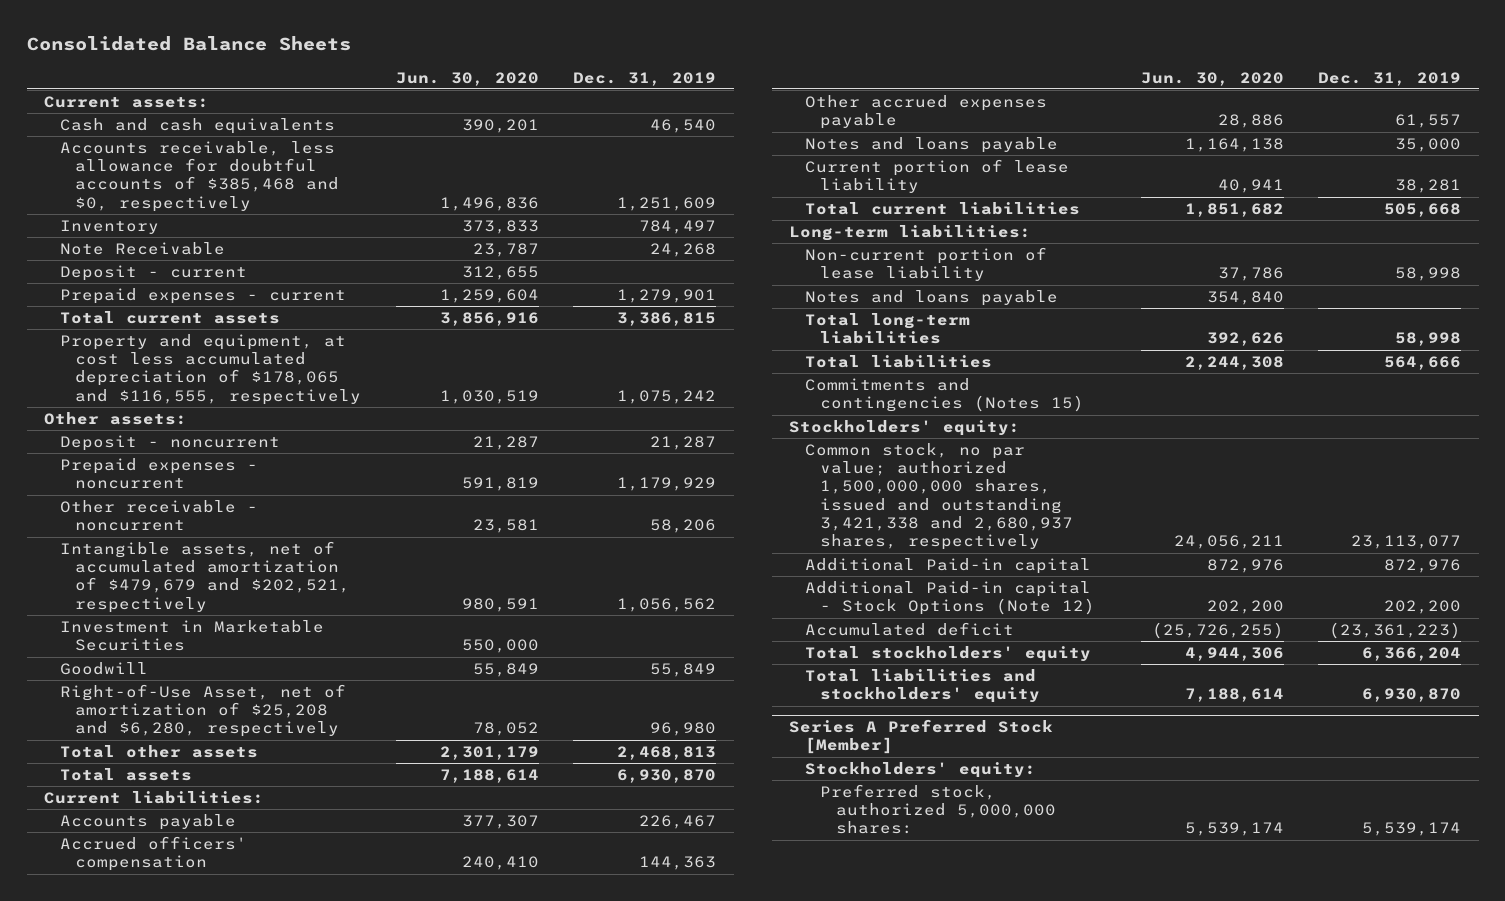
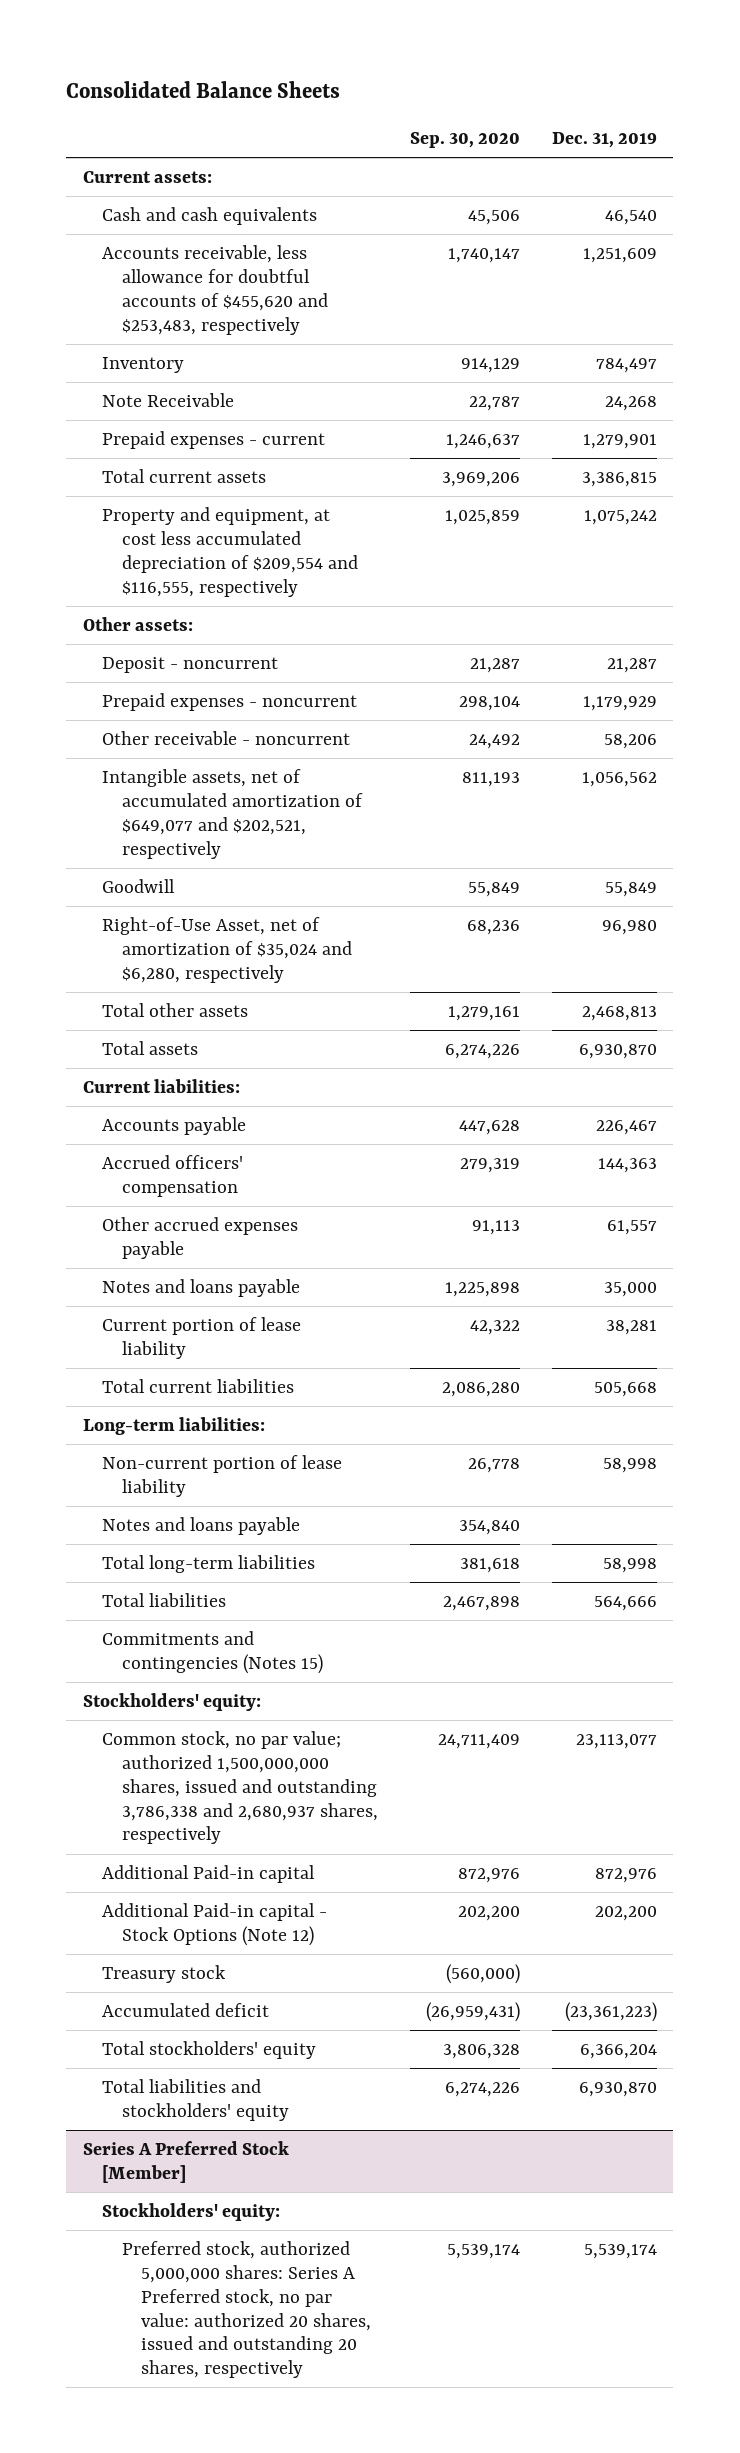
[395,71,539,86] Jun. 30, 2020 -> none
none -> [409,131,520,148] Sep. 30, 2020
[59,140,340,212] Accounts receivable, less allowance for doubtful accounts of $385,468 and $0, respectively -> [102,245,328,335] Accounts receivable, less allowance for doubtful accounts of $455,620 and $253,483, respectively
[59,264,247,281] Deposit - current -> none
[59,333,362,405] Property and equipment, at cost less accumulated depreciation of $178,065 and $116,555, respectively -> [102,507,358,597] Property and equipment, at cost less accumulated depreciation of $209,554 and $116,555, respectively
[59,619,324,652] Investment in Marketable Securities -> none
[59,540,351,613] Intangible assets, net of accumulated amortization of $479,679 and $202,521, respectively -> [102,769,363,859] Intangible assets, net of accumulated amortization of $649,077 and $202,521, respectively
[59,683,346,738] Right-of-Use Asset, net of amortization of $25,208 and $6,280, respectively -> [102,917,352,983] Right-of-Use Asset, net of amortization of $35,024 and $6,280, respectively
[804,442,1074,551] Common stock, no par value; authorized 1,500,000,000 shares, issued and outstanding 3,421,338 and 2,680,937 shares, respectively -> [102,1731,378,1845] Common stock, no par value; authorized 1,500,000,000 shares, issued and outstanding 3,786,338 and 2,680,937 shares, respectively
none -> [102,1965,227,1984] Treasury stock
[820,783,1057,835] Preferred stock, authorized 5,000,000 shares: -> [121,2241,372,2379] Preferred stock, authorized 5,000,000 shares: Series A Preferred stock, no par value: authorized 20 shares, issued and outstanding 20 shares, respectively

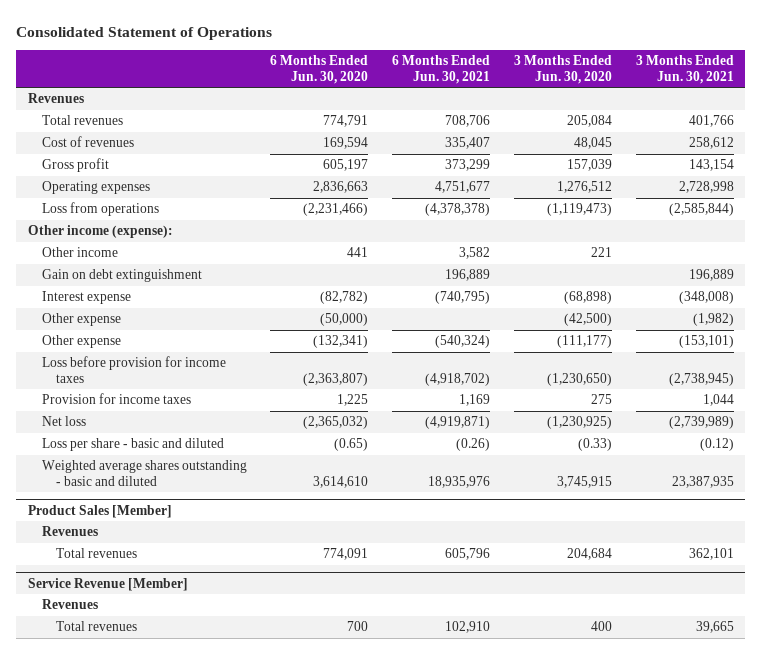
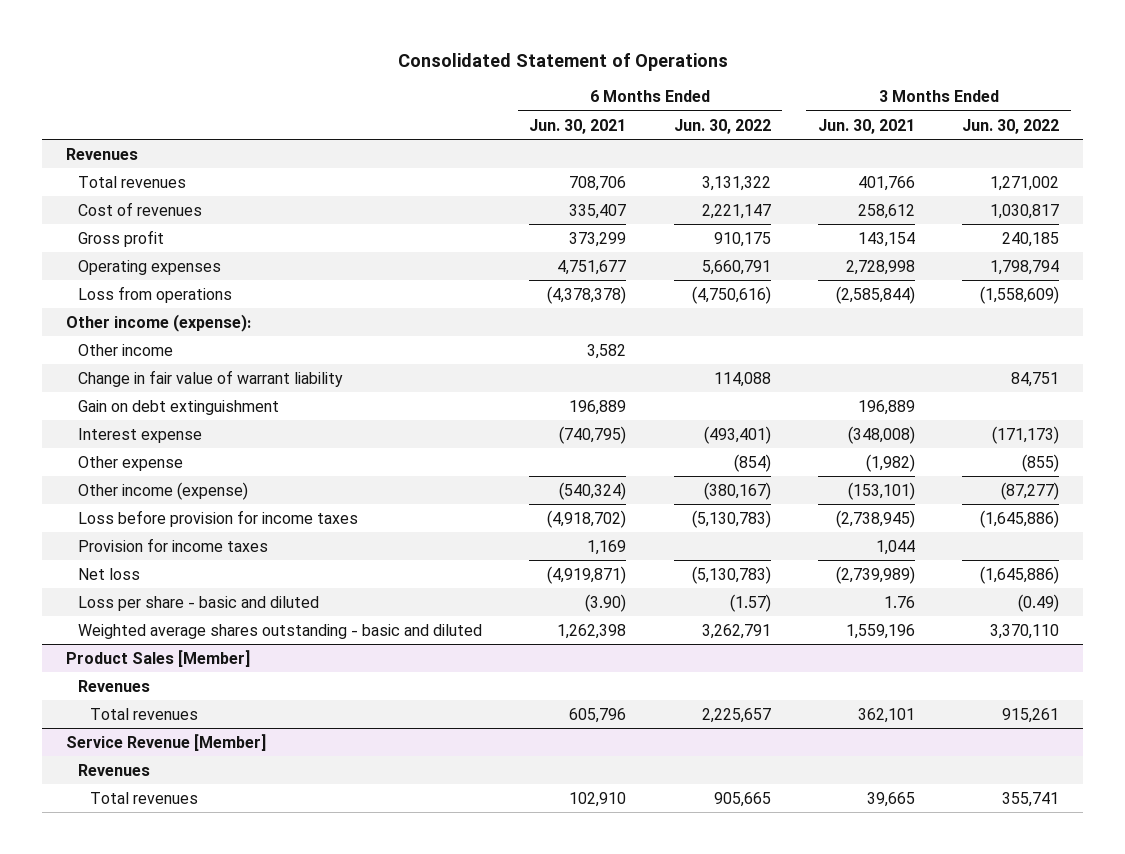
[270,55,369,84] 6 Months Ended Jun. 30, 2020 -> none
[513,55,612,84] 3 Months Ended Jun. 30, 2020 -> none
none -> [673,118,771,134] Jun. 30, 2022
none -> [962,118,1060,134] Jun. 30, 2022
none -> [78,369,344,387] Change in fair value of warrant liability
[41,335,121,349] Other expense -> [78,481,249,500] Other income (expense)
[456,438,491,452] (0.26) -> [585,593,627,612] (3.90)
[699,438,734,452] (0.12) -> [883,595,915,608] 1.76
[428,475,491,488] 18,935,976 -> [557,623,627,639] 1,262,398
[671,475,734,488] 23,387,935 -> [845,623,915,639] 1,559,196

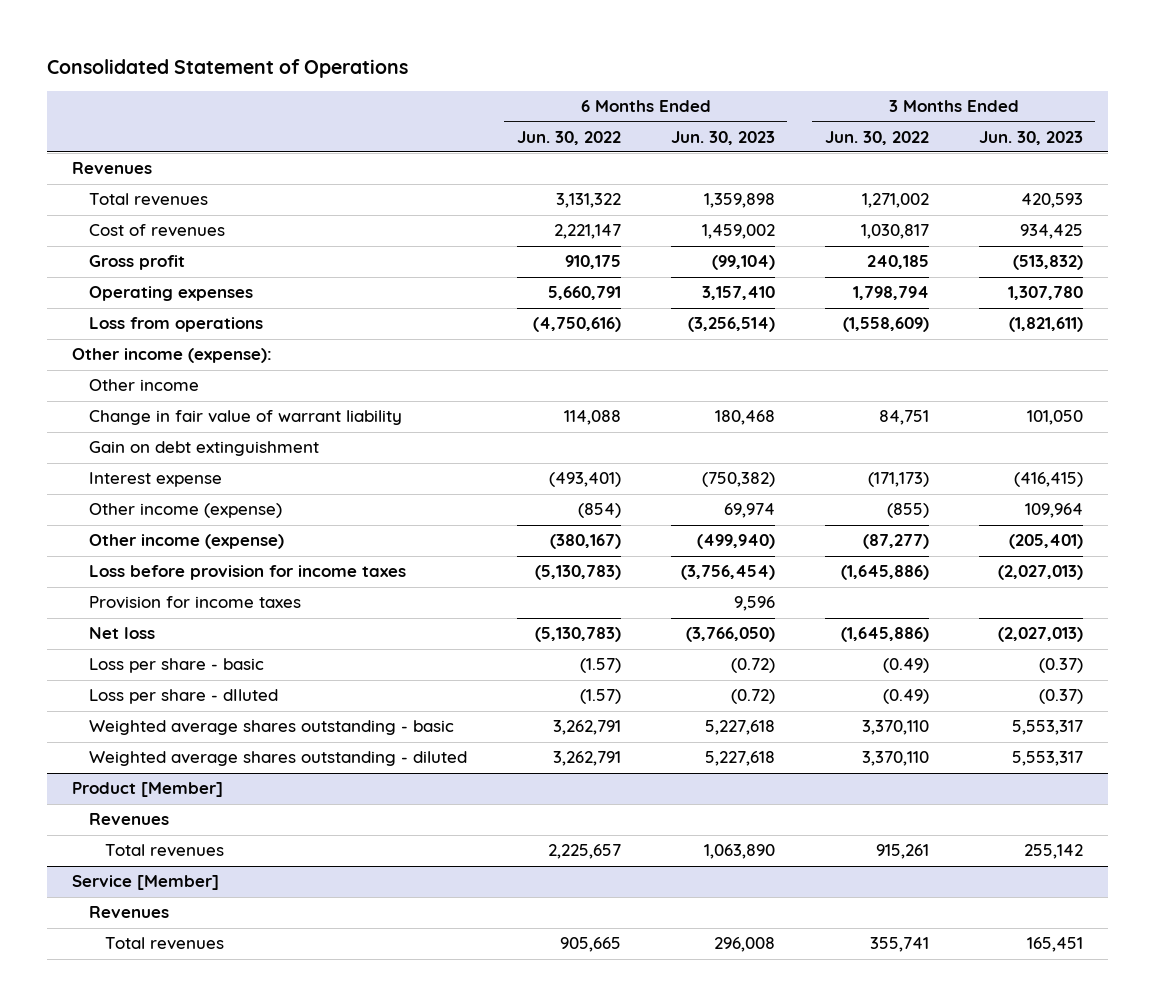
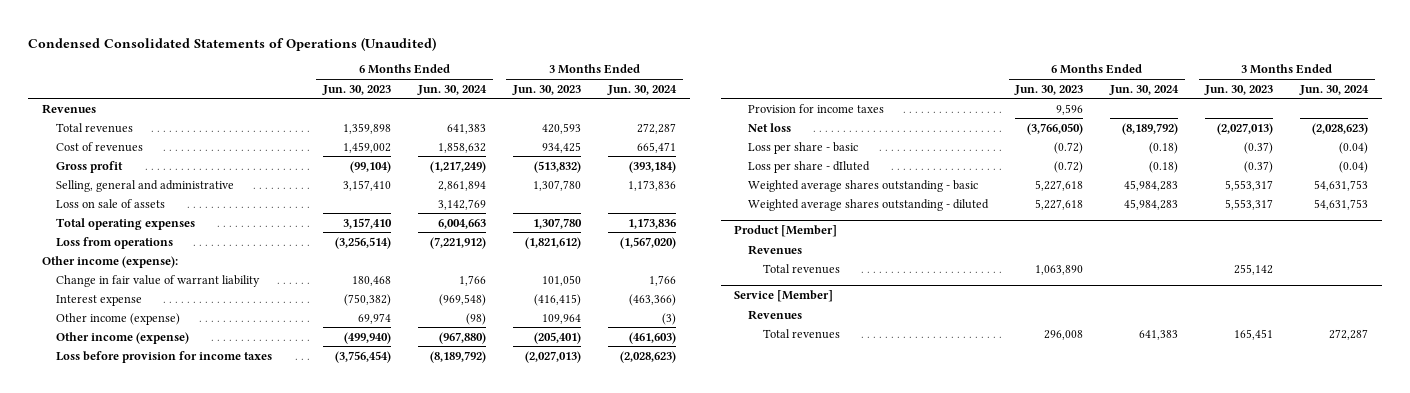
[47,58,409,78] Consolidated Statement of Operations -> [28,36,437,51] Condensed Consolidated Statements of Operations (Unaudited)
[516,130,621,145] Jun. 30, 2022 -> none
[824,130,929,145] Jun. 30, 2022 -> none
none -> [417,84,488,95] Jun. 30, 2024
none -> [607,84,678,95] Jun. 30, 2024
none -> [56,179,235,192] Selling, general and administrative
none -> [56,198,166,208] Loss on sale of assets
[88,286,253,302] Operating expenses -> [56,217,196,230] Total operating expenses
[1008,317,1083,333] (1,821,611) -> [525,236,582,249] (1,821,612)
[88,379,199,392] Other income -> none
[88,441,319,457] Gain on debt extinguishment -> none

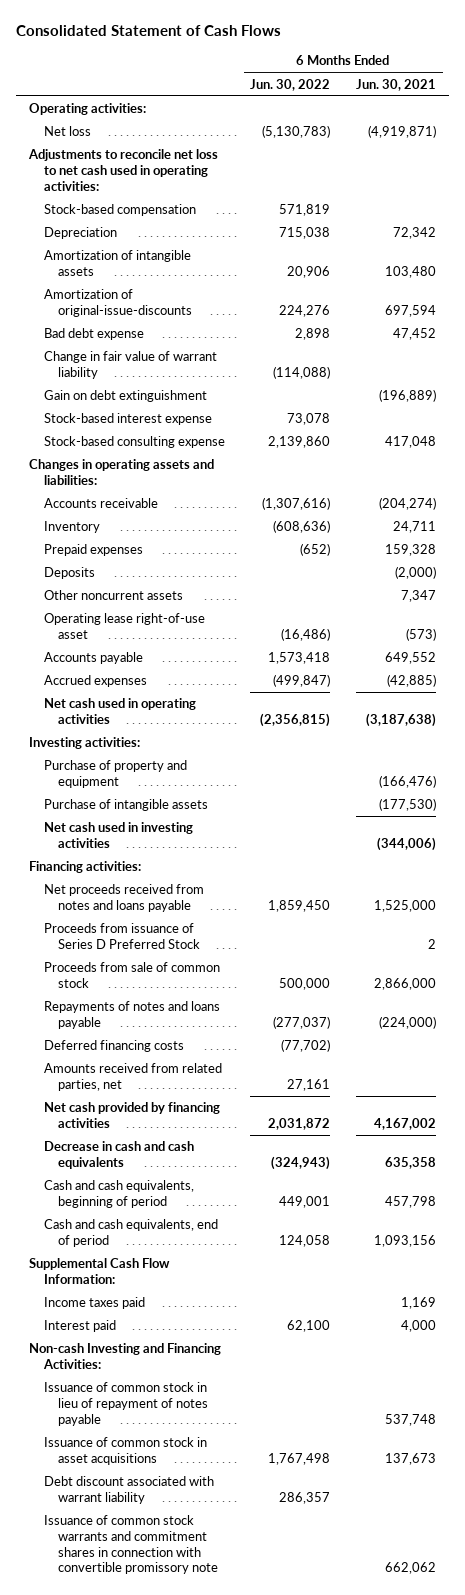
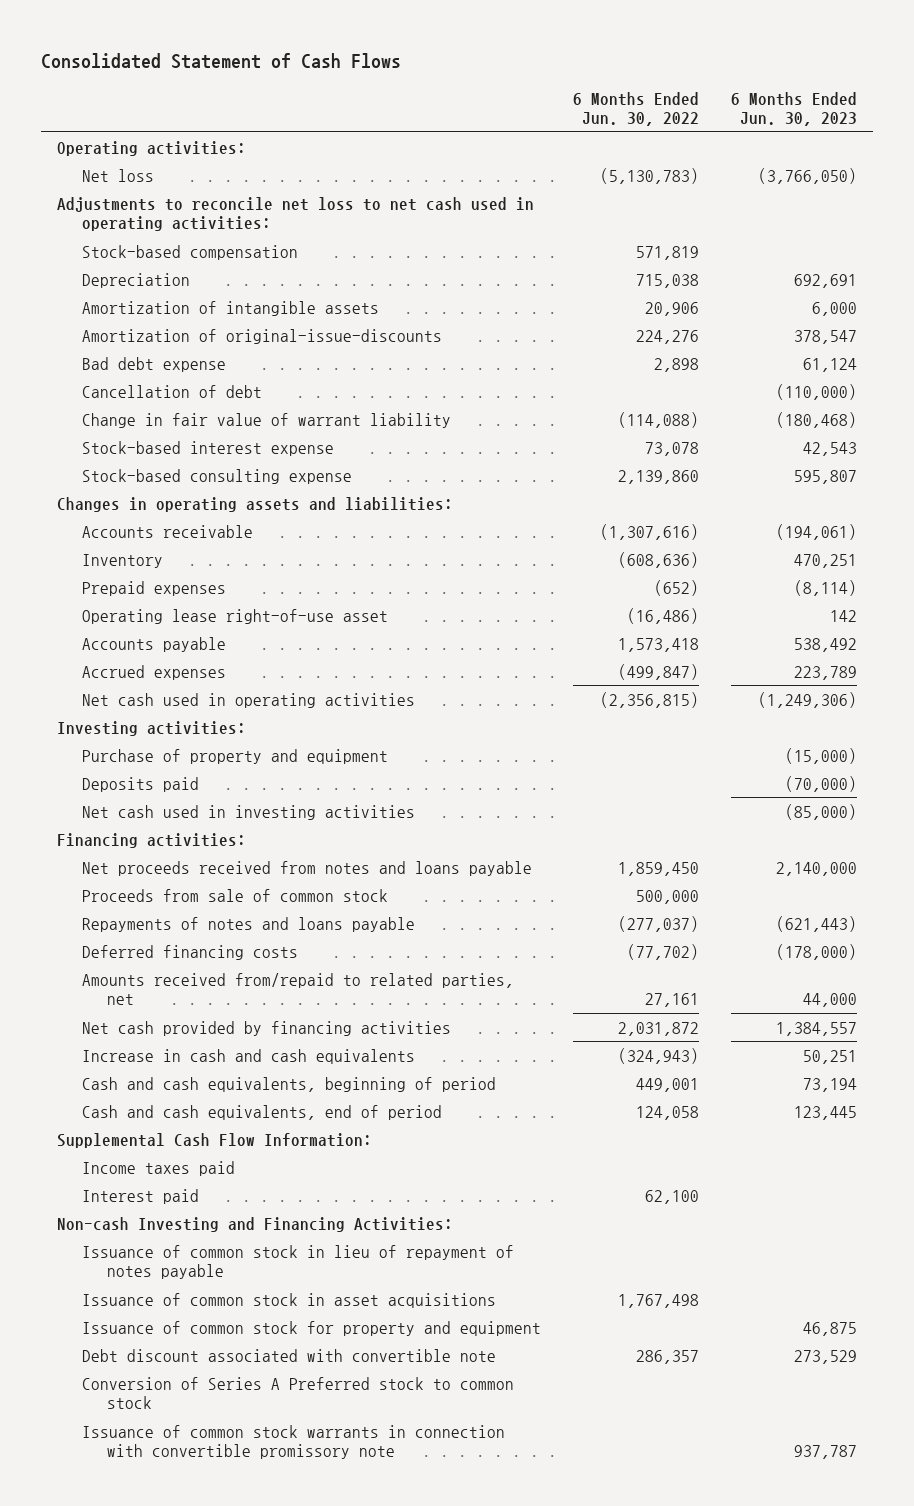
[356,78,437,91] Jun. 30, 2021 -> none
none -> [731,91,858,126] 6 Months Ended Jun. 30, 2023
none -> [82,384,263,398] Cancellation of debt
[43,390,207,403] Gain on debt extinguishment -> none
[43,567,95,580] Deposits -> none
[43,590,183,601] Other noncurrent assets -> none
[43,799,208,812] Purchase of intangible assets -> none
none -> [82,776,200,792] Deposits paid
[43,923,201,949] Proceeds from issuance of Series D Preferred Stock -> none
[43,1063,222,1091] Amounts received from related parties, net -> [82,972,515,1005] Amounts received from/repaid to related parties, net
[43,1141,194,1169] Decrease in cash and cash equivalents -> [82,1048,416,1064] Increase in cash and cash equivalents
none -> [82,1320,542,1336] Issuance of common stock for property and equipment
[43,1476,214,1504] Debt discount associated with warrant liability -> [82,1348,497,1362] Debt discount associated with convertible note
none -> [82,1376,515,1409] Conversion of Series A Preferred stock to common stock
[43,1515,219,1575] Issuance of common stock warrants and commitment shares in connection with convertible promissory note -> [82,1424,506,1459] Issuance of common stock warrants in connection with convertible promissory note

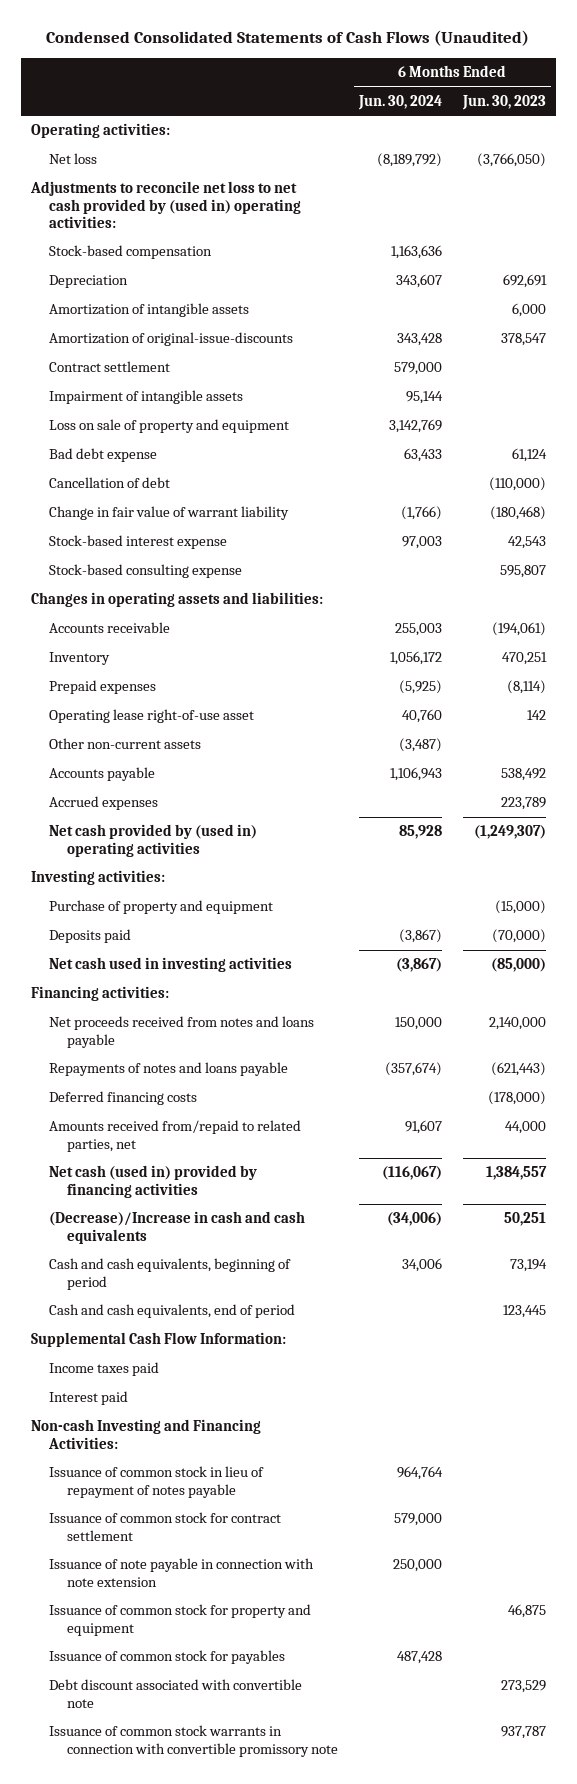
[41,53,402,70] Consolidated Statement of Cash Flows -> [46,30,530,47] Condensed Consolidated Statements of Cash Flows (Unaudited)
[573,91,700,126] 6 Months Ended Jun. 30, 2022 -> none
none -> [357,94,442,110] Jun. 30, 2024
[57,196,535,231] Adjustments to reconcile net loss to net cash used in operating activities: -> [29,181,302,229] Adjustments to reconcile net loss to net cash provided by (used in) operating activities:
none -> [49,361,171,373] Contract settlement
none -> [49,390,244,405] Impairment of intangible assets
none -> [49,419,290,434] Loss on sale of property and equipment
none -> [49,738,202,750] Other non-current assets
[82,692,416,708] Net cash used in operating activities -> [49,824,258,857] Net cash provided by (used in) operating activities
[758,691,858,708] (1,249,306) -> [473,825,546,840] (1,249,307)
[82,888,389,902] Proceeds from sale of common stock -> none
[82,1020,452,1036] Net cash provided by financing activities -> [49,1165,258,1198] Net cash (used in) provided by financing activities
[82,1048,416,1064] Increase in cash and cash equivalents -> [49,1211,306,1244] (Decrease)/Increase in cash and cash equivalents
[82,1292,497,1308] Issuance of common stock in asset acquisitions -> none
none -> [49,1512,282,1541] Issuance of common stock for contract settlement
none -> [49,1558,315,1587] Issuance of note payable in connection with note extension
none -> [49,1650,286,1665] Issuance of common stock for payables
[82,1376,515,1409] Conversion of Series A Preferred stock to common stock -> none

